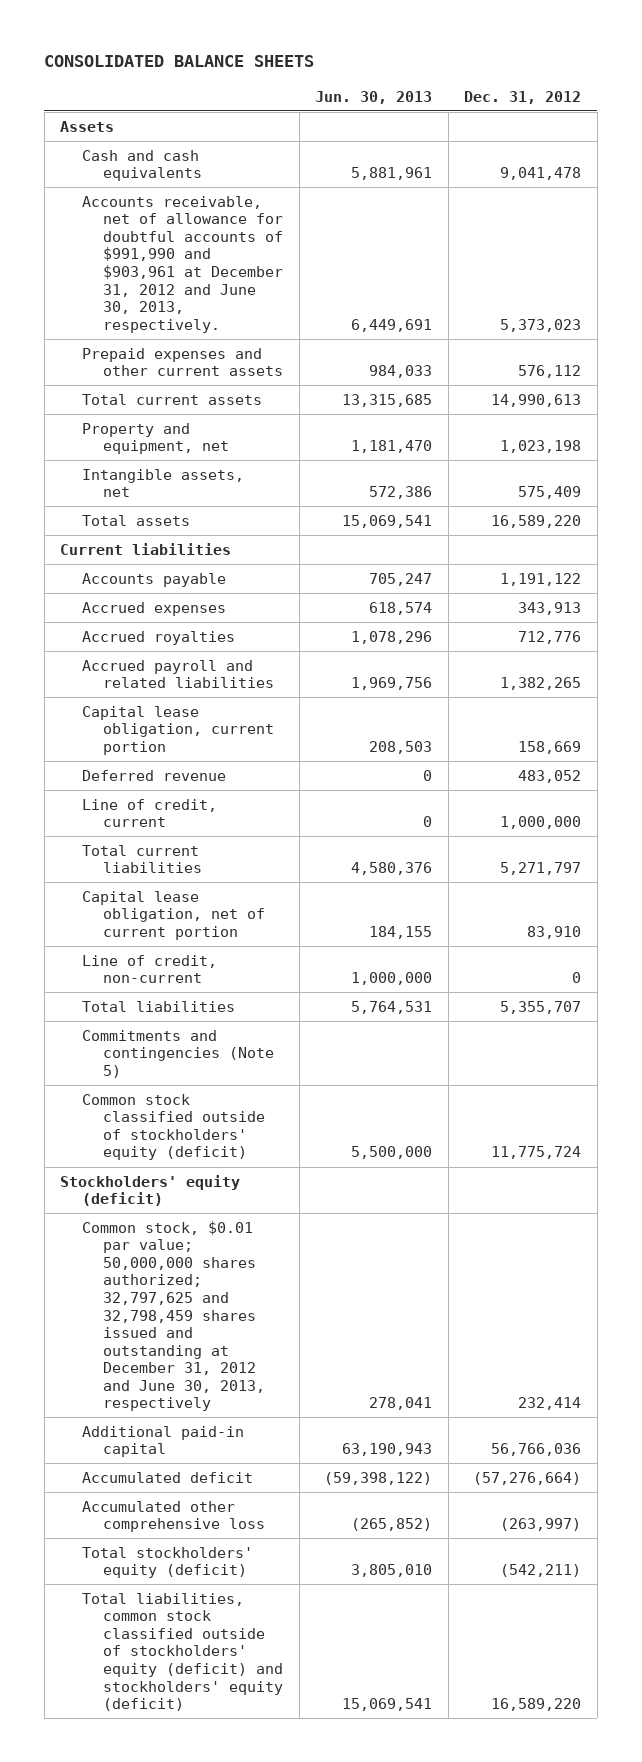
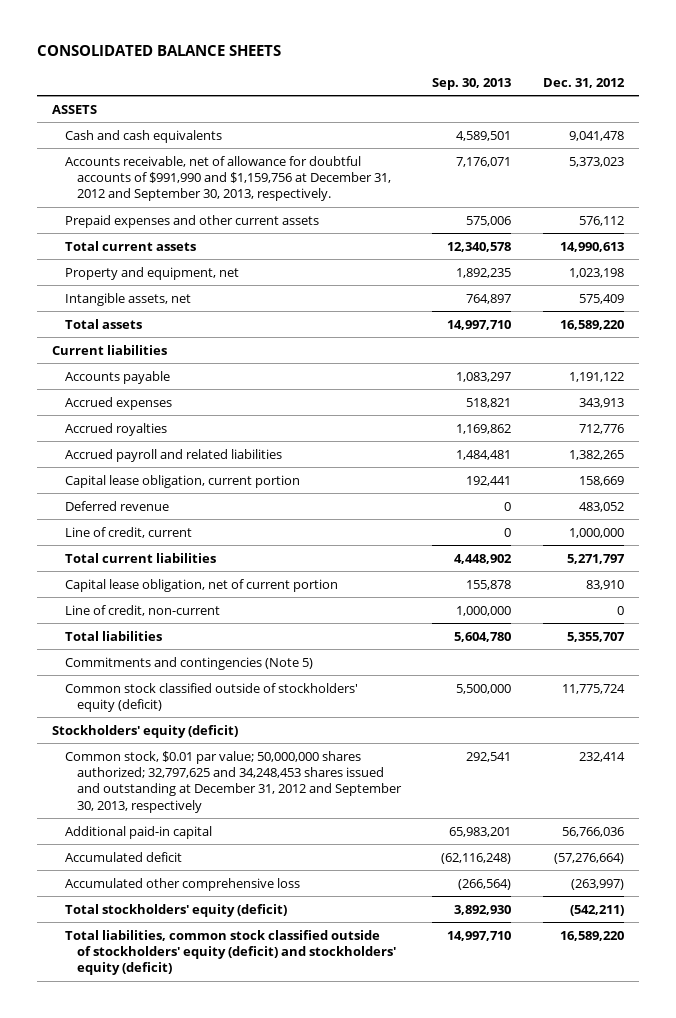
[315,90,433,104] Jun. 30, 2013 -> none
none -> [432,77,512,90] Sep. 30, 2013
[60,120,115,132] Assets -> [52,104,98,114] ASSETS
[81,195,283,333] Accounts receivable, net of allowance for doubtful accounts of $991,990 and $903,961 at December 31, 2012 and June 30, 2013, respectively. -> [64,155,392,202] Accounts receivable, net of allowance for doubtful accounts of $991,990 and $1,159,756 at December 31, 2012 and September 30, 2013, respectively.
[81,1220,265,1412] Common stock, $0.01 par value; 50,000,000 shares authorized; 32,797,625 and 32,798,459 shares issued and outstanding at December 31, 2012 and June 30, 2013, respectively -> [64,750,403,813] Common stock, $0.01 par value; 50,000,000 shares authorized; 32,797,625 and 34,248,453 shares issued and outstanding at December 31, 2012 and September 30, 2013, respectively

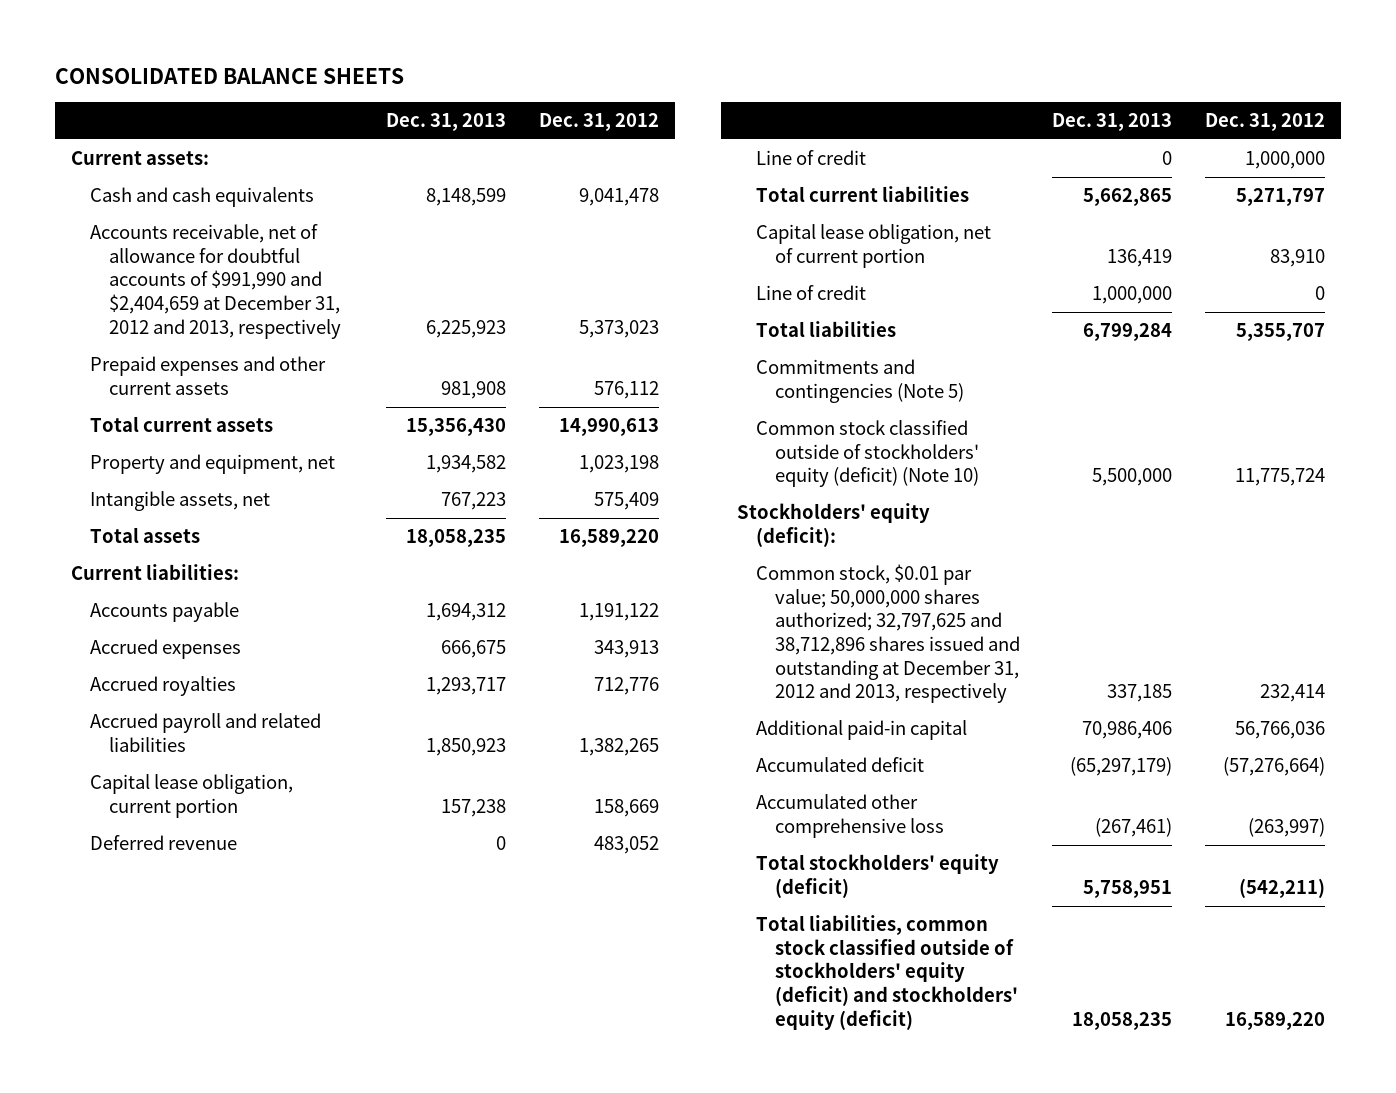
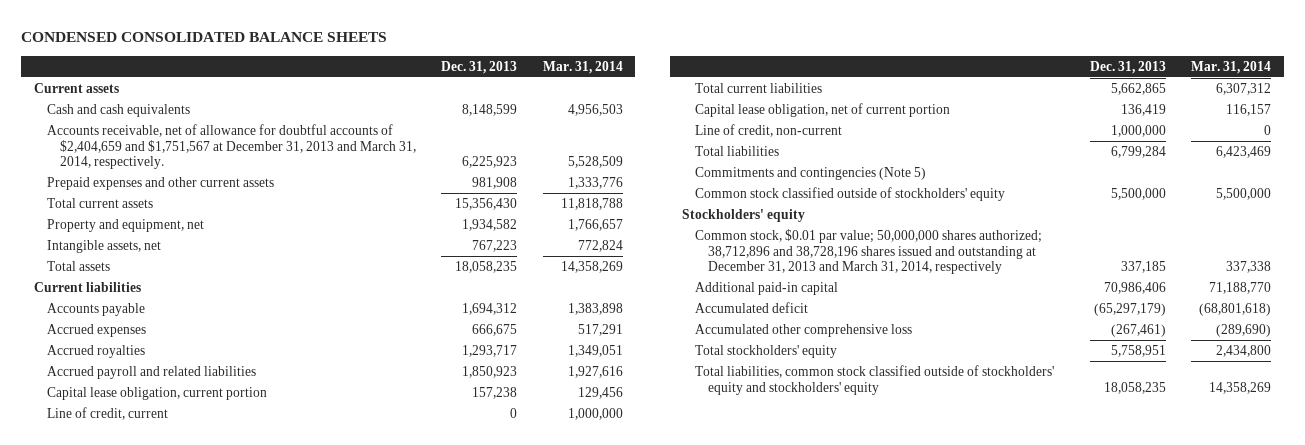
[55,67,405,84] CONSOLIDATED BALANCE SHEETS -> [21,32,388,43] CONDENSED CONSOLIDATED BALANCE SHEETS
[538,113,659,132] Dec. 31, 2012 -> none
none -> [542,60,623,74] Mar. 31, 2014
[71,151,210,166] Current assets: -> [33,82,119,93] Current assets
[90,224,341,339] Accounts receivable, net of allowance for doubtful accounts of $991,990 and $2,404,659 at December 31, 2012 and 2013, respectively -> [46,123,416,170] Accounts receivable, net of allowance for doubtful accounts of $2,404,659 and $1,751,567 at December 31, 2013 and March 31, 2014, respectively.
[71,564,240,581] Current liabilities: -> [33,281,141,292] Current liabilities
[90,835,238,851] Deferred revenue -> none
[756,150,867,166] Line of credit -> [46,406,168,420] Line of credit, current
[756,285,867,301] Line of credit -> [695,123,843,137] Line of credit, non-current
[756,420,979,488] Common stock classified outside of stockholders' equity (deficit) (Note 10) -> [695,186,1006,201] Common stock classified outside of stockholders' equity
[737,503,931,547] Stockholders' equity (deficit): -> [682,208,806,222] Stockholders' equity
[756,564,1020,704] Common stock, $0.01 par value; 50,000,000 shares authorized; 32,797,625 and 38,712,896 shares issued and outstanding at December 31, 2012 and 2013, respectively -> [695,228,1043,275] Common stock, $0.01 par value; 50,000,000 shares authorized; 38,712,896 and 38,728,196 shares issued and outstanding at December 31, 2013 and March 31, 2014, respectively
[756,854,1000,898] Total stockholders' equity (deficit) -> [695,344,838,358] Total stockholders' equity
[756,915,1018,1030] Total liabilities, common stock classified outside of stockholders' equity (deficit) and stockholders' equity (deficit) -> [695,364,1055,395] Total liabilities, common stock classified outside of stockholders' equity and stockholders' equity

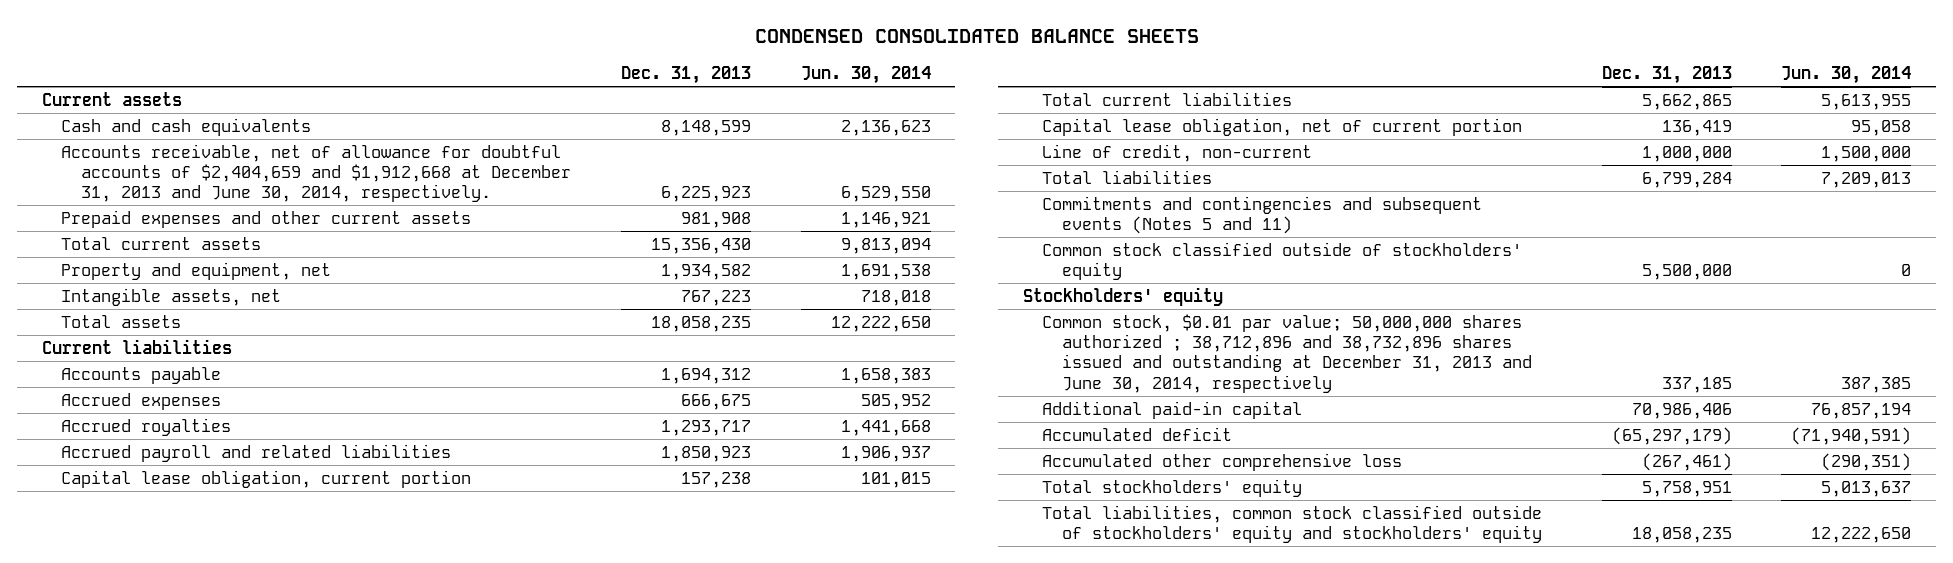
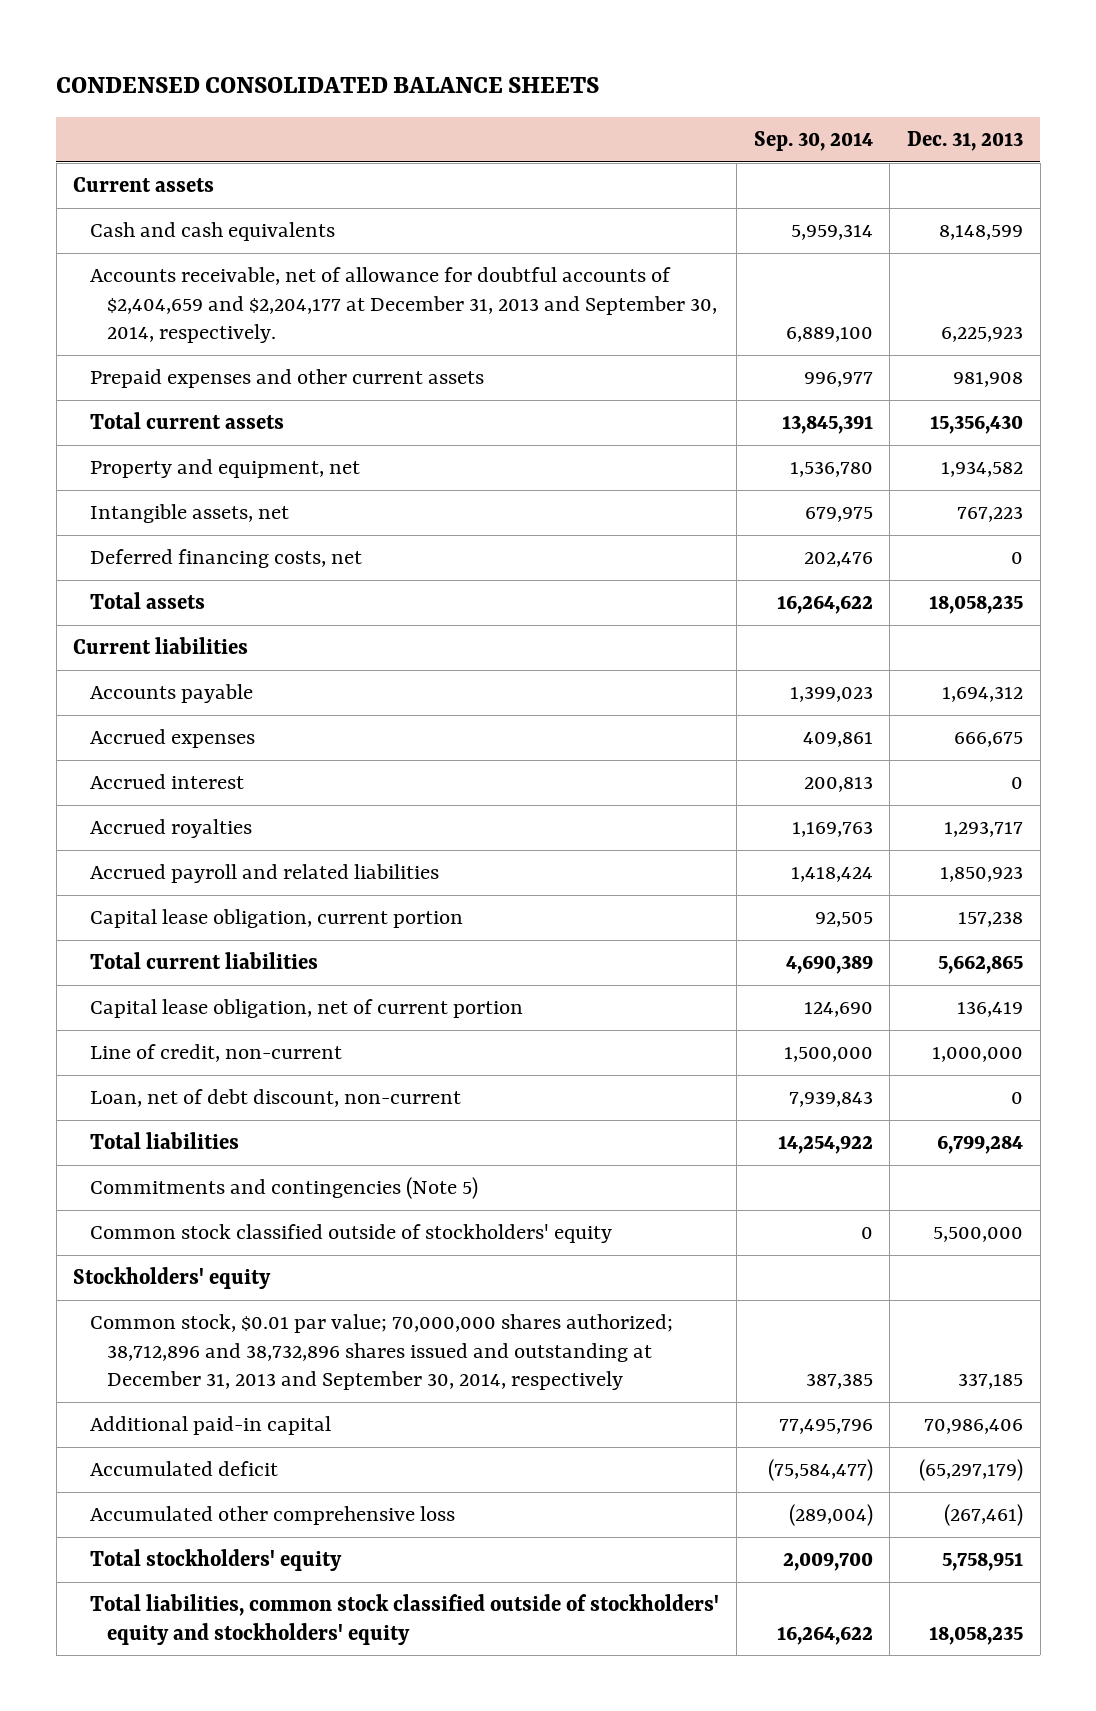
[800,66,931,85] Jun. 30, 2014 -> none
none -> [753,131,873,152] Sep. 30, 2014
[61,143,572,203] Accounts receivable, net of allowance for doubtful accounts of $2,404,659 and $1,912,668 at December 31, 2013 and June 30, 2014, respectively. -> [90,267,718,344] Accounts receivable, net of allowance for doubtful accounts of $2,404,659 and $2,204,177 at December 31, 2013 and September 30, 2014, respectively.
none -> [90,549,363,569] Deferred financing costs, net
none -> [90,774,245,790] Accrued interest
none -> [90,1089,462,1108] Loan, net of debt discount, non-current
[1042,195,1483,235] Commitments and contingencies and subsequent events (Notes 5 and 11) -> [90,1177,479,1200] Commitments and contingencies (Note 5)
[1042,313,1532,393] Common stock, $0.01 par value; 50,000,000 shares authorized ; 38,712,896 and 38,732,896 shares issued and outstanding at December 31, 2013 and June 30, 2014, respectively -> [90,1314,674,1391] Common stock, $0.01 par value; 70,000,000 shares authorized; 38,712,896 and 38,732,896 shares issued and outstanding at December 31, 2013 and September 30, 2014, respectively

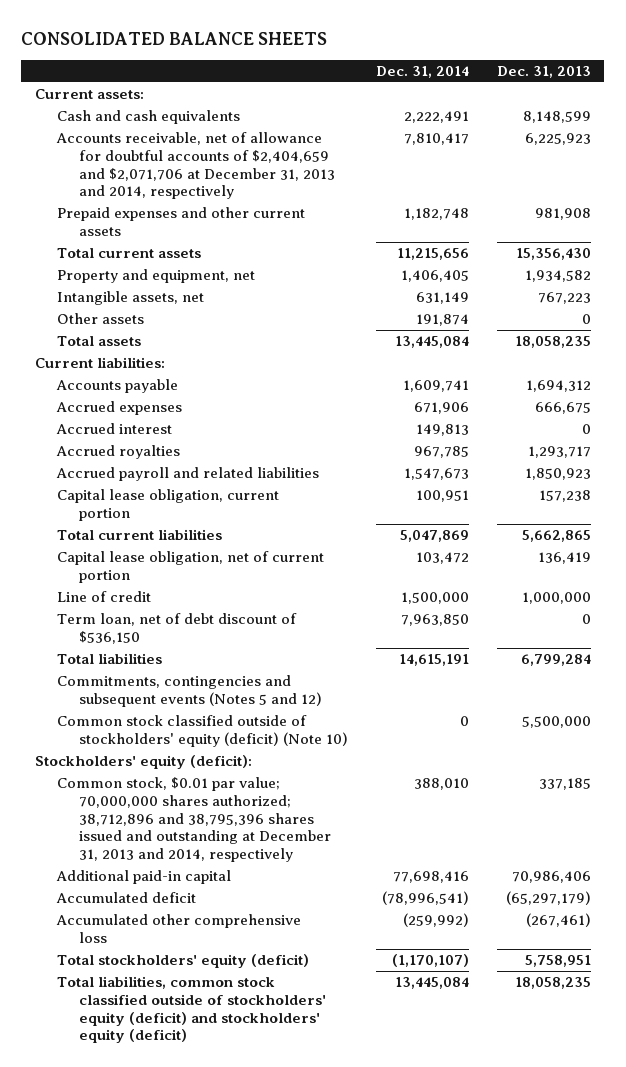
[56,77,600,94] CONDENSED CONSOLIDATED BALANCE SHEETS -> [21,31,328,45] CONSOLIDATED BALANCE SHEETS
[753,131,873,152] Sep. 30, 2014 -> none
none -> [375,66,469,79] Dec. 31, 2014
[73,177,215,193] Current assets -> [34,89,144,100] Current assets:
[90,267,718,344] Accounts receivable, net of allowance for doubtful accounts of $2,404,659 and $2,204,177 at December 31, 2013 and September 30, 2014, respectively. -> [56,132,336,200] Accounts receivable, net of allowance for doubtful accounts of $2,404,659 and $2,071,706 at December 31, 2013 and 2014, respectively
[90,549,363,569] Deferred financing costs, net -> none
none -> [57,313,145,325] Other assets
[73,637,249,655] Current liabilities -> [34,357,165,369] Current liabilities:
[90,1044,343,1063] Line of credit, non-current -> [57,591,152,603] Line of credit
[90,1089,462,1108] Loan, net of debt discount, non-current -> [57,613,298,644] Term loan, net of debt discount of $536,150
[90,1177,479,1200] Commitments and contingencies (Note 5) -> [57,675,323,707] Commitments, contingencies and subsequent events (Notes 5 and 12)
[90,1224,613,1244] Common stock classified outside of stockholders' equity -> [57,715,349,747] Common stock classified outside of stockholders' equity (deficit) (Note 10)
[73,1267,272,1290] Stockholders' equity -> [34,755,252,770] Stockholders' equity (deficit):
[90,1314,674,1391] Common stock, $0.01 par value; 70,000,000 shares authorized; 38,712,896 and 38,732,896 shares issued and outstanding at December 31, 2013 and September 30, 2014, respectively -> [57,777,332,862] Common stock, $0.01 par value; 70,000,000 shares authorized; 38,712,896 and 38,795,396 shares issued and outstanding at December 31, 2013 and 2014, respectively
[90,1549,343,1572] Total stockholders' equity -> [57,954,310,969] Total stockholders' equity (deficit)
[90,1594,720,1645] Total liabilities, common stock classified outside of stockholders' equity and stockholders' equity -> [57,976,327,1044] Total liabilities, common stock classified outside of stockholders' equity (deficit) and stockholders' equity (deficit)

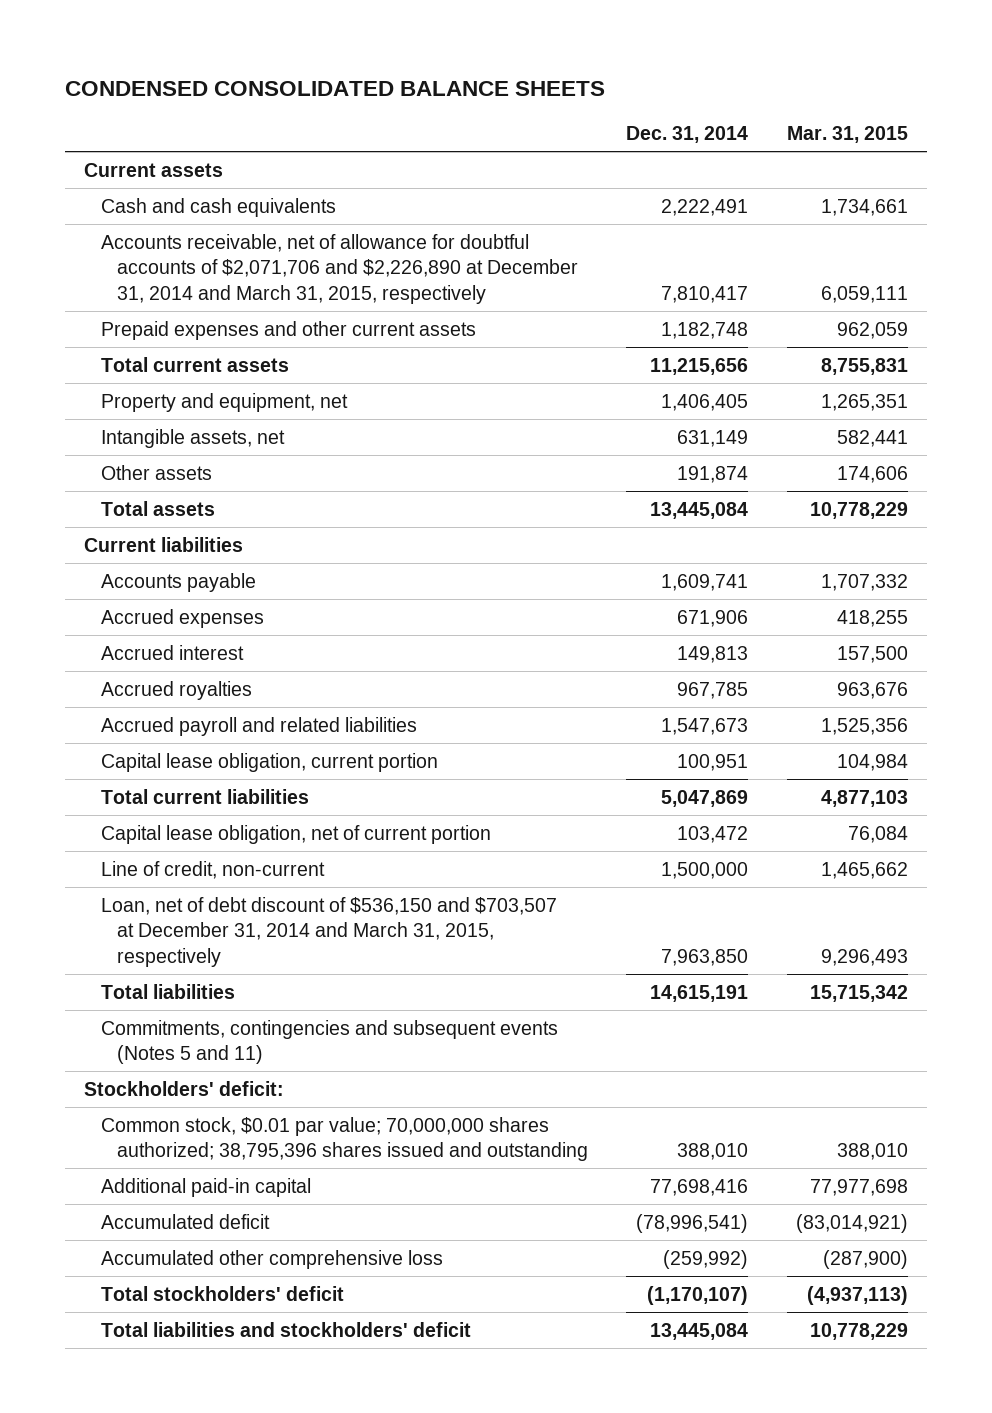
[21,31,328,45] CONSOLIDATED BALANCE SHEETS -> [65,80,606,96] CONDENSED CONSOLIDATED BALANCE SHEETS
[496,66,591,79] Dec. 31, 2013 -> none
none -> [786,126,908,144] Mar. 31, 2015
[34,89,144,100] Current assets: -> [84,162,224,177] Current assets
[56,132,336,200] Accounts receivable, net of allowance for doubtful accounts of $2,404,659 and $2,071,706 at December 31, 2013 and 2014, respectively -> [100,233,578,304] Accounts receivable, net of allowance for doubtful accounts of $2,071,706 and $2,226,890 at December 31, 2014 and March 31, 2015, respectively
[34,357,165,369] Current liabilities: -> [84,536,244,552] Current liabilities
[57,591,152,603] Line of credit -> [100,860,325,879] Line of credit, non-current
[57,613,298,644] Term loan, net of debt discount of $536,150 -> [100,896,557,967] Loan, net of debt discount of $536,150 and $703,507 at December 31, 2014 and March 31, 2015, respectively
[57,715,349,747] Common stock classified outside of stockholders' equity (deficit) (Note 10) -> none
[57,675,323,707] Commitments, contingencies and subsequent events (Notes 5 and 12) -> [100,1019,558,1065] Commitments, contingencies and subsequent events (Notes 5 and 11)
[34,755,252,770] Stockholders' equity (deficit): -> [84,1080,285,1096] Stockholders' deficit:
[57,777,332,862] Common stock, $0.01 par value; 70,000,000 shares authorized; 38,712,896 and 38,795,396 shares issued and outstanding at December 31, 2013 and 2014, respectively -> [100,1116,588,1162] Common stock, $0.01 par value; 70,000,000 shares authorized; 38,795,396 shares issued and outstanding
[57,954,310,969] Total stockholders' equity (deficit) -> [100,1285,344,1301] Total stockholders' deficit
[57,976,327,1044] Total liabilities, common stock classified outside of stockholders' equity (deficit) and stockholders' equity (deficit) -> [100,1321,471,1337] Total liabilities and stockholders' deficit

